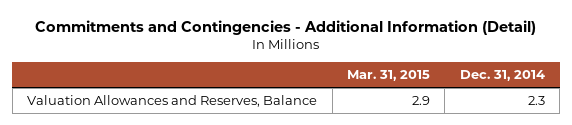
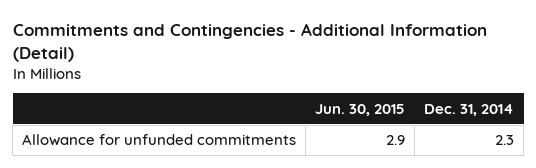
[346,70,430,82] Mar. 31, 2015 -> none
none -> [315,103,406,116] Jun. 30, 2015
[27,94,318,107] Valuation Allowances and Reserves, Balance -> [22,134,297,147] Allowance for unfunded commitments

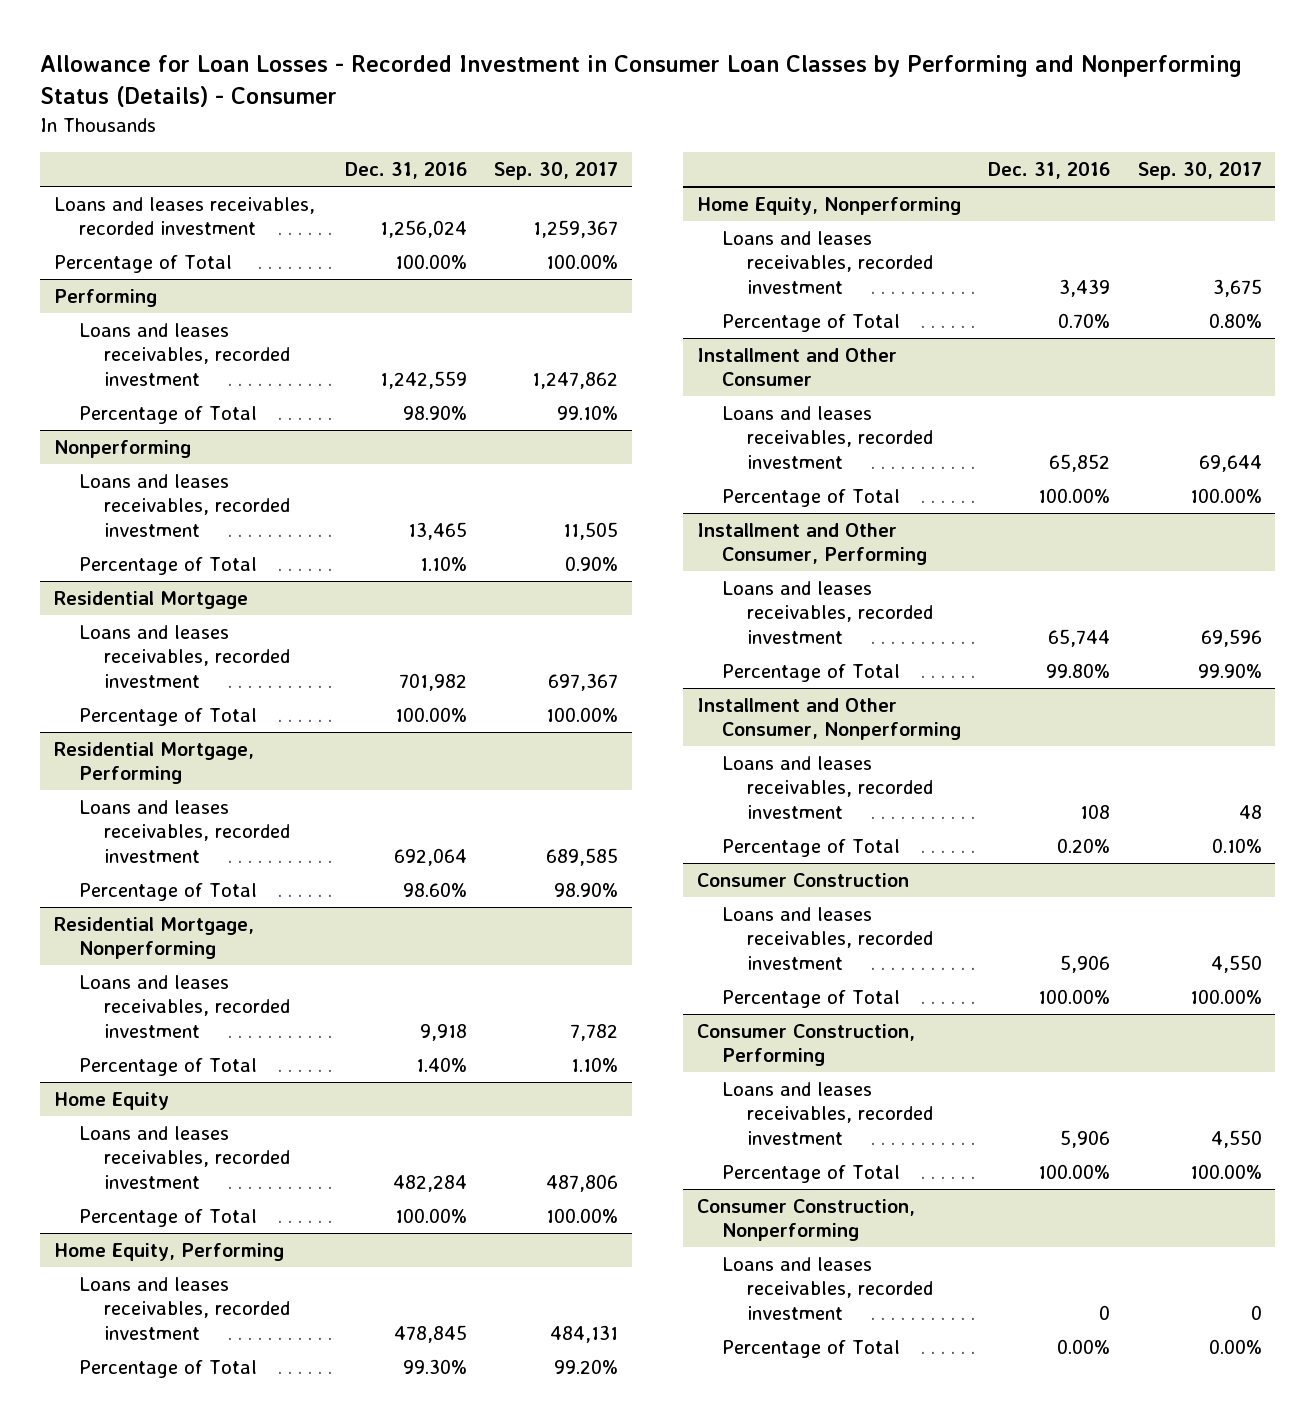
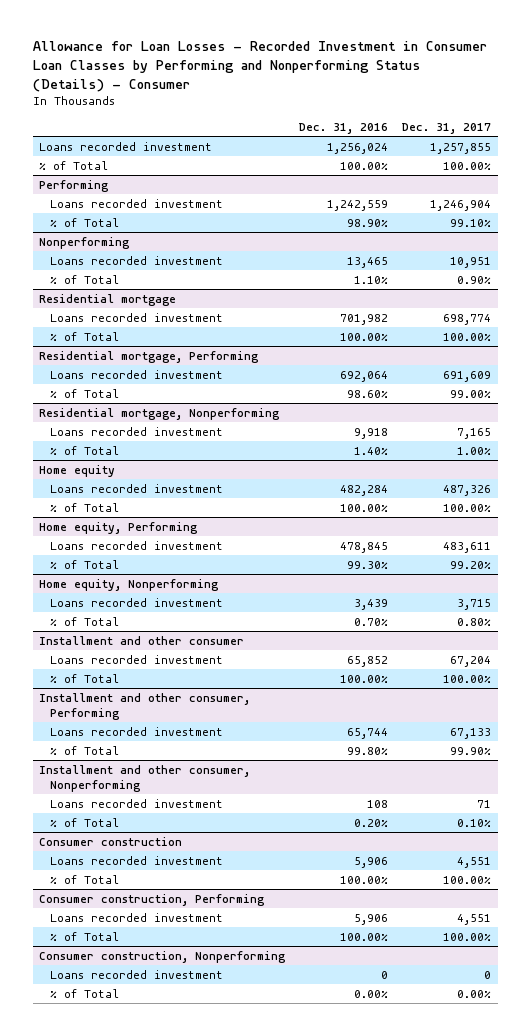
[494,162,619,181] Sep. 30, 2017 -> none
none -> [402,123,492,135] Dec. 31, 2017
[53,197,315,236] Loans and leases receivables, recorded investment -> [39,141,213,151] Loans recorded investment
[53,255,232,274] Percentage of Total -> [39,160,109,170] % of Total
[78,323,290,386] Loans and leases receivables, recorded investment -> [49,198,223,208] Loans recorded investment
[78,406,257,425] Percentage of Total -> [49,217,119,227] % of Total
[78,474,290,537] Loans and leases receivables, recorded investment -> [49,255,223,265] Loans recorded investment
[78,557,257,576] Percentage of Total -> [49,274,119,284] % of Total
[53,591,248,610] Residential Mortgage -> [39,293,177,306] Residential mortgage
[78,625,290,688] Loans and leases receivables, recorded investment -> [49,312,223,322] Loans recorded investment
[78,708,257,727] Percentage of Total -> [49,331,119,341] % of Total
[53,742,254,785] Residential Mortgage, Performing -> [39,350,260,363] Residential mortgage, Performing
[78,800,290,863] Loans and leases receivables, recorded investment -> [49,369,223,379] Loans recorded investment
[78,883,257,902] Percentage of Total -> [49,388,119,398] % of Total
[53,917,254,960] Residential Mortgage, Nonperforming -> [39,407,281,420] Residential mortgage, Nonperforming
[78,975,290,1038] Loans and leases receivables, recorded investment -> [49,426,223,436] Loans recorded investment
[78,1058,257,1077] Percentage of Total -> [49,445,119,455] % of Total
[53,1092,169,1111] Home Equity -> [39,464,116,477] Home equity
[78,1126,290,1189] Loans and leases receivables, recorded investment -> [49,483,223,493] Loans recorded investment
[78,1209,257,1228] Percentage of Total -> [49,502,119,512] % of Total
[53,1243,284,1262] Home Equity, Performing -> [39,521,199,534] Home equity, Performing
[78,1277,290,1340] Loans and leases receivables, recorded investment -> [49,540,223,550] Loans recorded investment
[78,1360,257,1379] Percentage of Total -> [49,559,119,569] % of Total
[696,197,961,216] Home Equity, Nonperforming -> [39,578,220,591] Home equity, Nonperforming
[722,231,934,294] Loans and leases receivables, recorded investment -> [49,597,223,607] Loans recorded investment
[722,314,901,333] Percentage of Total -> [49,616,119,626] % of Total
[696,348,897,387] Installment and Other Consumer -> [39,635,245,645] Installment and other consumer
[722,406,934,469] Loans and leases receivables, recorded investment -> [49,654,223,664] Loans recorded investment
[722,489,901,508] Percentage of Total -> [49,673,119,683] % of Total
[696,523,928,566] Installment and Other Consumer, Performing -> [39,692,251,720] Installment and other consumer, Performing
[722,581,934,644] Loans and leases receivables, recorded investment -> [49,726,223,736] Loans recorded investment
[722,664,901,683] Percentage of Total -> [49,745,119,755] % of Total
[696,698,962,741] Installment and Other Consumer, Nonperforming -> [39,764,251,792] Installment and other consumer, Nonperforming
[722,756,934,819] Loans and leases receivables, recorded investment -> [49,798,223,808] Loans recorded investment
[722,839,901,858] Percentage of Total -> [49,817,119,827] % of Total
[696,873,909,888] Consumer Construction -> [39,836,183,846] Consumer construction
[722,907,934,970] Loans and leases receivables, recorded investment -> [49,855,223,865] Loans recorded investment
[722,990,901,1009] Percentage of Total -> [49,874,119,884] % of Total
[696,1024,915,1067] Consumer Construction, Performing -> [39,893,266,906] Consumer construction, Performing
[722,1082,934,1145] Loans and leases receivables, recorded investment -> [49,912,223,922] Loans recorded investment
[722,1165,901,1184] Percentage of Total -> [49,931,119,941] % of Total
[696,1199,915,1242] Consumer Construction, Nonperforming -> [39,950,287,963] Consumer construction, Nonperforming
[722,1257,934,1320] Loans and leases receivables, recorded investment -> [49,969,223,979] Loans recorded investment
[722,1340,901,1359] Percentage of Total -> [49,988,119,998] % of Total

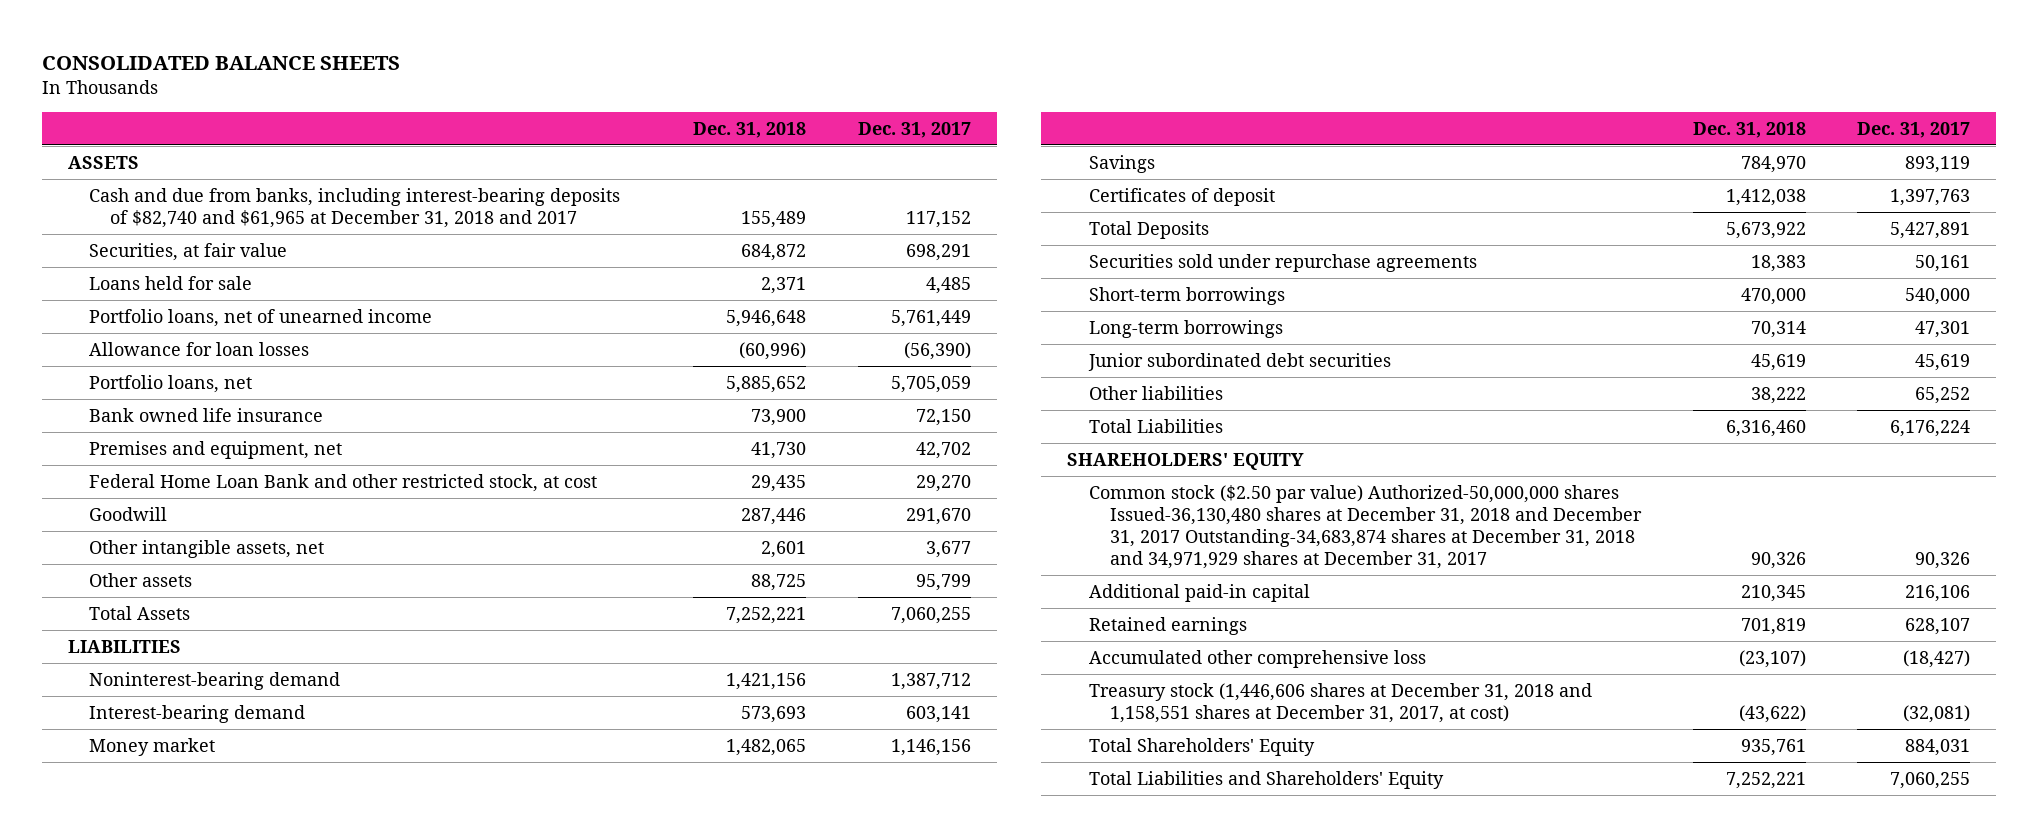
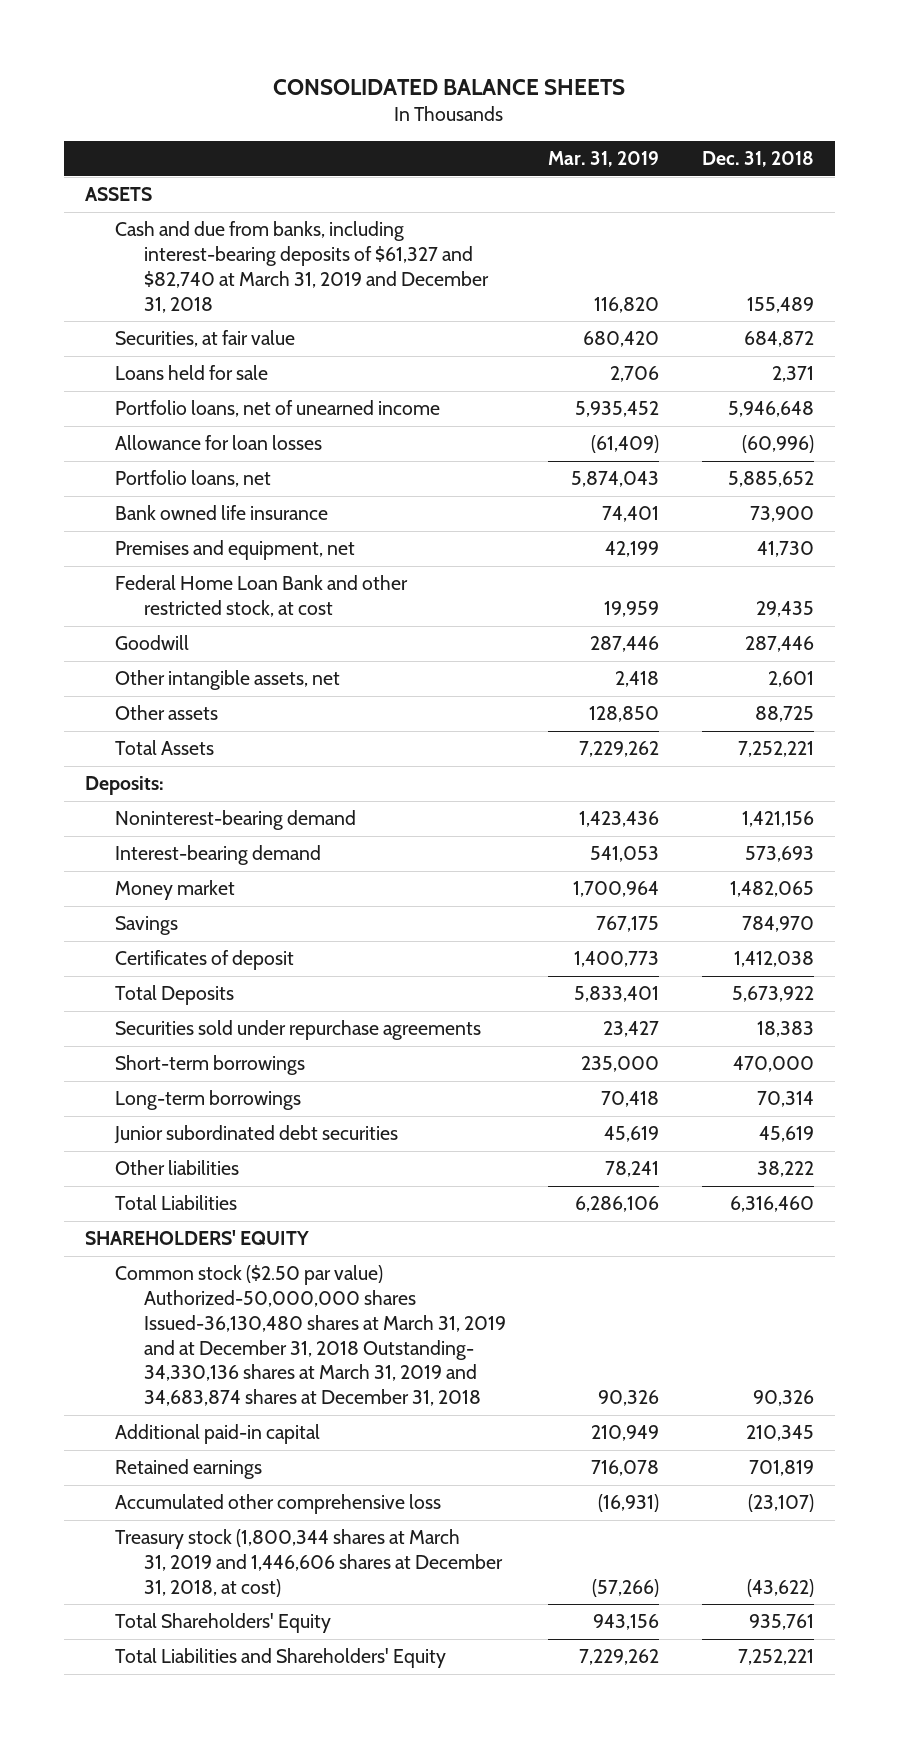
[857,121,971,138] Dec. 31, 2017 -> none
none -> [548,151,660,168] Mar. 31, 2019
[88,187,620,228] Cash and due from banks, including interest-bearing deposits of $82,740 and $61,965 at December 31, 2018 and 2017 -> [114,221,490,313] Cash and due from banks, including interest-bearing deposits of $61,327 and $82,740 at March 31, 2019 and December 31, 2018
[67,639,181,653] LIABILITIES -> none
none -> [85,776,165,796] Deposits:
[1088,484,1642,569] Common stock ($2.50 par value) Authorized-50,000,000 shares Issued-36,130,480 shares at December 31, 2018 and December 31, 2017 Outstanding-34,683,874 shares at December 31, 2018 and 34,971,929 shares at December 31, 2017 -> [114,1265,507,1407] Common stock ($2.50 par value) Authorized-50,000,000 shares Issued-36,130,480 shares at March 31, 2019 and at December 31, 2018 Outstanding- 34,330,136 shares at March 31, 2019 and 34,683,874 shares at December 31, 2018
[1088,682,1592,723] Treasury stock (1,446,606 shares at December 31, 2018 and 1,158,551 shares at December 31, 2017, at cost) -> [114,1529,504,1597] Treasury stock (1,800,344 shares at March 31, 2019 and 1,446,606 shares at December 31, 2018, at cost)

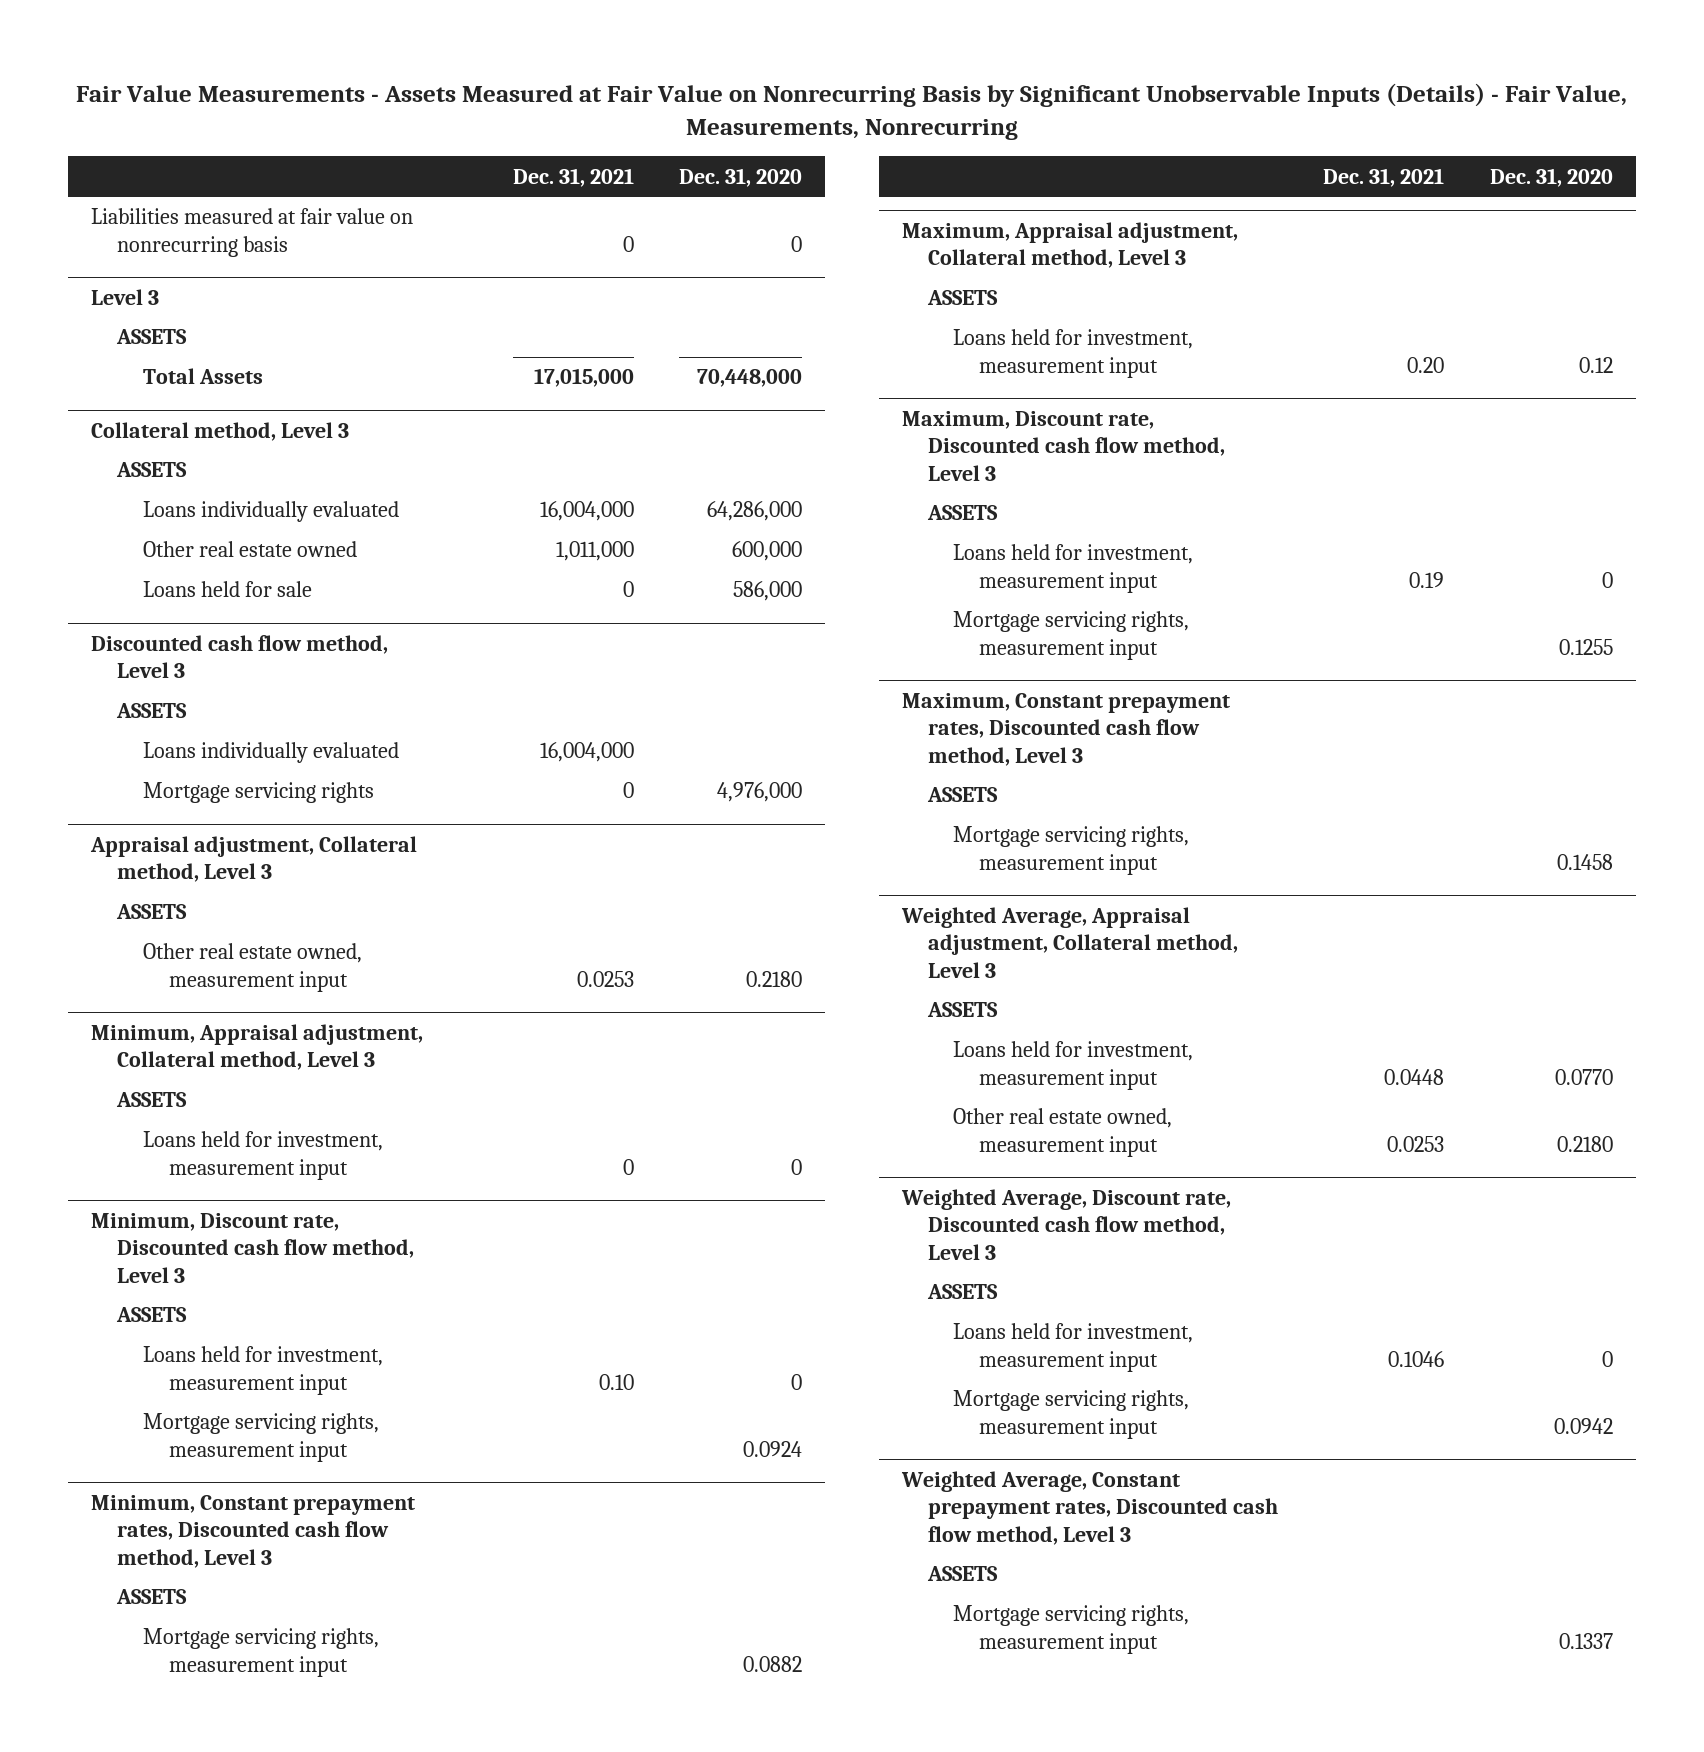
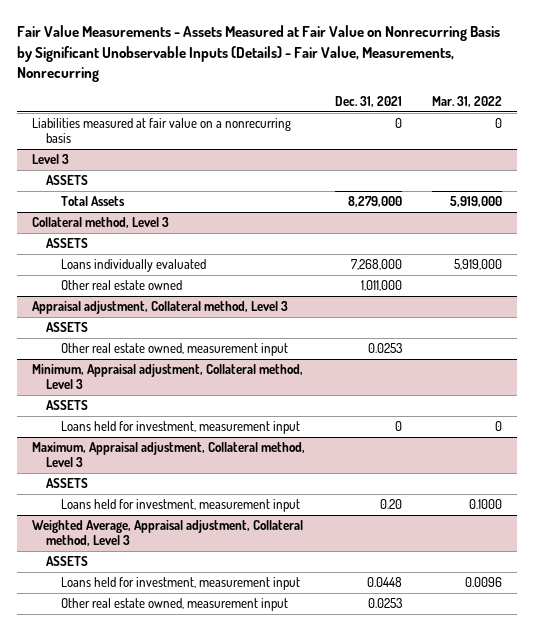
[679,167,803,187] Dec. 31, 2020 -> none
none -> [432,96,503,108] Mar. 31, 2022
[91,208,414,257] Liabilities measured at fair value on nonrecurring basis -> [32,118,292,144] Liabilities measured at fair value on a nonrecurring basis
[533,368,634,388] 17,015,000 -> [348,196,403,208] 8,279,000
[539,501,634,522] 16,004,000 -> [351,259,403,271] 7,268,000
[142,581,312,598] Loans held for sale -> none
[91,634,389,679] Discounted cash flow method, Level 3 -> none
[115,703,187,719] ASSETS -> none
[142,742,399,764] Loans individually evaluated -> none
[142,782,374,804] Mortgage servicing rights -> none
[91,1212,414,1283] Minimum, Discount rate, Discounted cash flow method, Level 3 -> none
[115,1307,187,1323] ASSETS -> none
[142,1346,383,1395] Loans held for investment, measurement input -> none
[142,1413,379,1462] Mortgage servicing rights, measurement input -> none
[91,1494,416,1568] Minimum, Constant prepayment rates, Discounted cash flow method, Level 3 -> none
[115,1589,187,1605] ASSETS -> none
[142,1628,379,1677] Mortgage servicing rights, measurement input -> none
[901,410,1225,481] Maximum, Discount rate, Discounted cash flow method, Level 3 -> none
[926,505,998,521] ASSETS -> none
[953,544,1194,593] Loans held for investment, measurement input -> none
[953,611,1190,660] Mortgage servicing rights, measurement input -> none
[901,692,1230,766] Maximum, Constant prepayment rates, Discounted cash flow method, Level 3 -> none
[926,787,998,803] ASSETS -> none
[953,826,1190,875] Mortgage servicing rights, measurement input -> none
[900,1188,1231,1260] Weighted Average, Discount rate, Discounted cash flow method, Level 3 -> none
[926,1284,998,1300] ASSETS -> none
[953,1323,1194,1372] Loans held for investment, measurement input -> none
[953,1390,1190,1439] Mortgage servicing rights, measurement input -> none
[900,1470,1278,1545] Weighted Average, Constant prepayment rates, Discounted cash flow method, Level 3 -> none
[926,1566,998,1582] ASSETS -> none
[953,1605,1190,1654] Mortgage servicing rights, measurement input -> none

